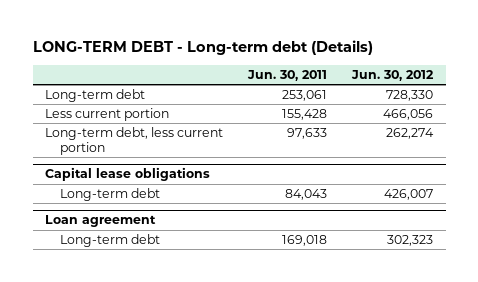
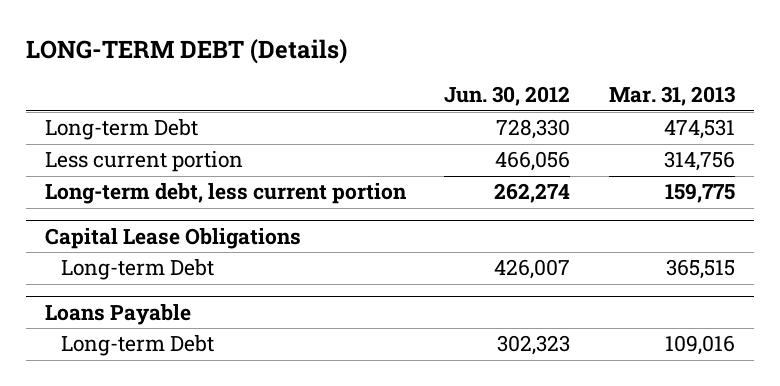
[32,40,373,56] LONG-TERM DEBT - Long-term debt (Details) -> [25,39,347,65] LONG-TERM DEBT (Details)
[247,70,328,82] Jun. 30, 2011 -> none
none -> [608,86,735,107] Mar. 31, 2013
[45,89,146,103] Long-term debt -> [44,119,198,141] Long-term Debt
[45,215,157,228] Loan agreement -> none
[45,167,211,182] Capital lease obligations -> [44,227,301,249] Capital Lease Obligations
[59,188,160,202] Long-term debt -> [60,259,214,281] Long-term Debt
none -> [44,303,191,325] Loans Payable
[59,234,160,248] Long-term debt -> [60,335,214,357] Long-term Debt

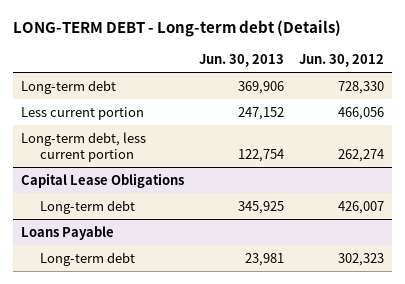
[25,39,347,65] LONG-TERM DEBT (Details) -> [13,20,342,38] LONG-TERM DEBT - Long-term debt (Details)
[608,86,735,107] Mar. 31, 2013 -> none
none -> [199,53,285,67] Jun. 30, 2013
[44,119,198,141] Long-term Debt -> [20,79,116,94] Long-term debt
[60,259,214,281] Long-term Debt -> [40,199,136,214] Long-term debt
[60,335,214,357] Long-term Debt -> [40,251,136,266] Long-term debt

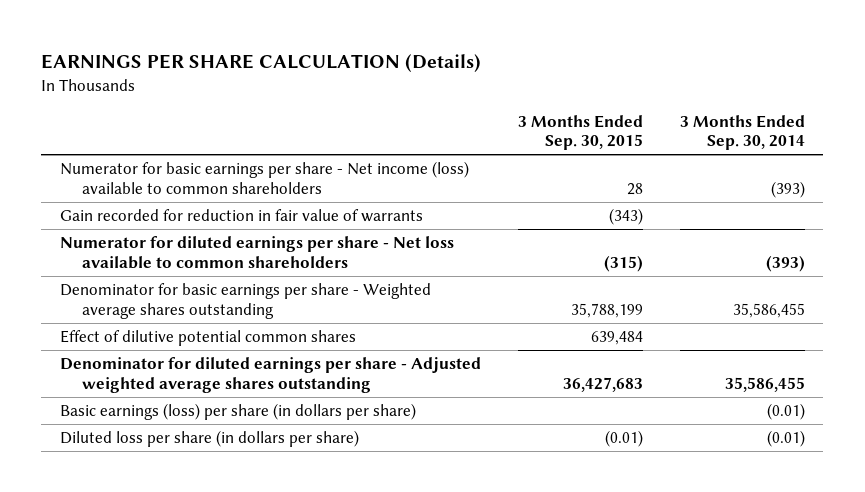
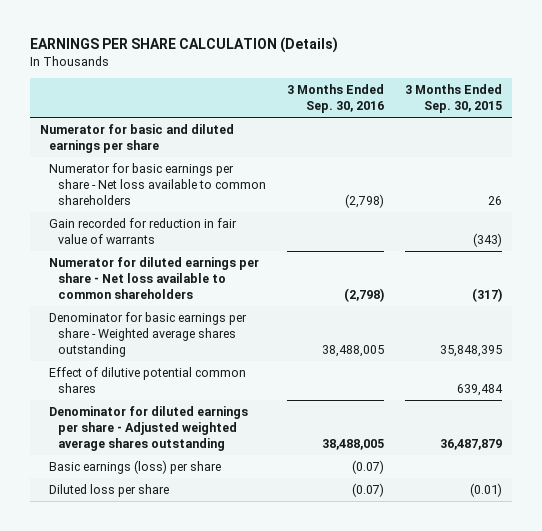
[679,114,805,151] 3 Months Ended Sep. 30, 2014 -> none
none -> [286,83,384,113] 3 Months Ended Sep. 30, 2016
none -> [40,123,235,153] Numerator for basic and diluted earnings per share
[59,161,469,194] Numerator for basic earnings per share - Net income (loss) available to common shareholders -> [49,162,267,205] Numerator for basic earnings per share - Net loss available to common shareholders
[626,182,643,195] 28 -> [487,195,502,205] 26
[603,254,643,272] (315) -> [471,287,502,302] (317)
[570,302,643,318] 35,788,199 -> [439,344,502,357] 35,848,395
[562,376,643,392] 36,427,683 -> [439,438,502,450] 36,487,879
[59,403,416,421] Basic earnings (loss) per share (in dollars per share) -> [49,459,222,474] Basic earnings (loss) per share
[59,430,359,448] Diluted loss per share (in dollars per share) -> [49,483,170,497] Diluted loss per share

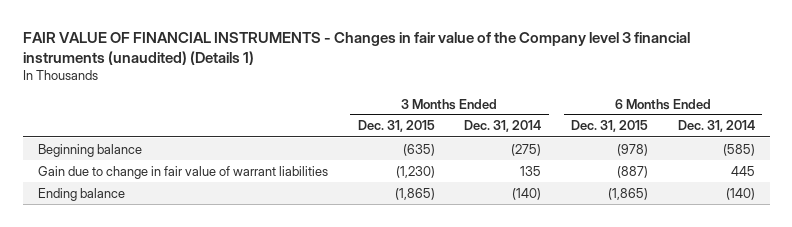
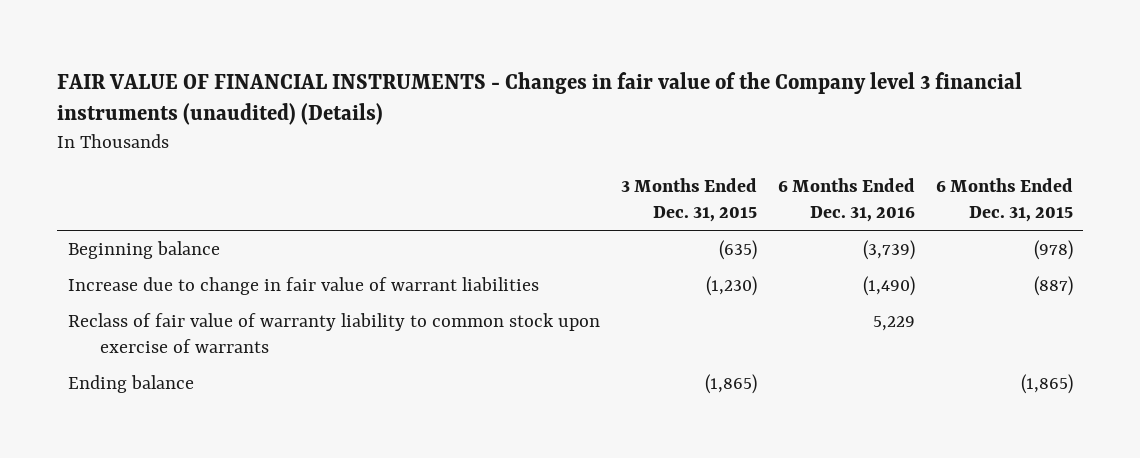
[22,31,690,66] FAIR VALUE OF FINANCIAL INSTRUMENTS - Changes in fair value of the Company level 3 financial instruments (unaudited) (Details 1) -> [57,71,1023,126] FAIR VALUE OF FINANCIAL INSTRUMENTS - Changes in fair value of the Company level 3 financial instruments (unaudited) (Details)
[464,120,542,133] Dec. 31, 2014 -> none
[677,120,755,133] Dec. 31, 2014 -> none
none -> [777,177,915,222] 6 Months Ended Dec. 31, 2016
[37,165,328,179] Gain due to change in fair value of warrant liabilities -> [67,277,539,296] Increase due to change in fair value of warrant liabilities
none -> [67,313,600,353] Reclass of fair value of warranty liability to common stock upon exercise of warrants

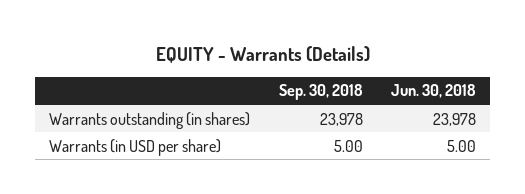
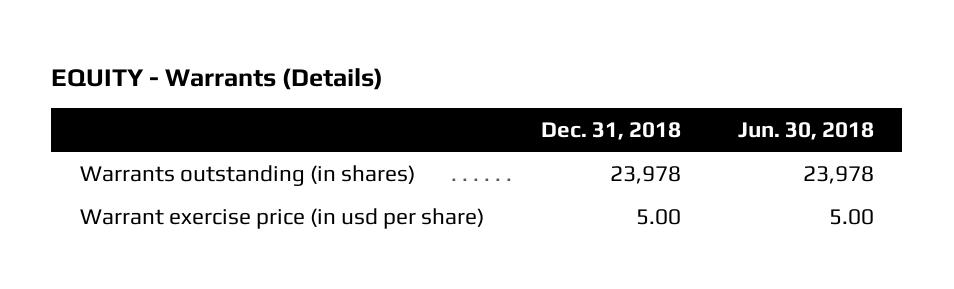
[278,84,363,101] Sep. 30, 2018 -> none
none -> [540,122,681,141] Dec. 31, 2018
[49,138,222,156] Warrants (in USD per share) -> [79,207,484,229] Warrant exercise price (in usd per share)

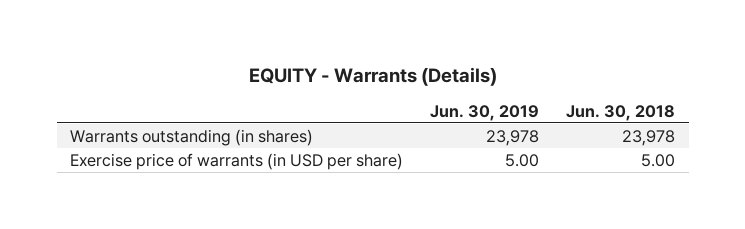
[540,122,681,141] Dec. 31, 2018 -> none
none -> [430,104,540,121] Jun. 30, 2019
[79,207,484,229] Warrant exercise price (in usd per share) -> [70,152,404,170] Exercise price of warrants (in USD per share)

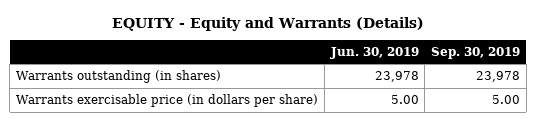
[248,67,497,87] EQUITY - Warrants (Details) -> [112,16,425,31] EQUITY - Equity and Warrants (Details)
[566,104,676,121] Jun. 30, 2018 -> none
none -> [431,46,521,59] Sep. 30, 2019
[70,152,404,170] Exercise price of warrants (in USD per share) -> [15,94,318,108] Warrants exercisable price (in dollars per share)

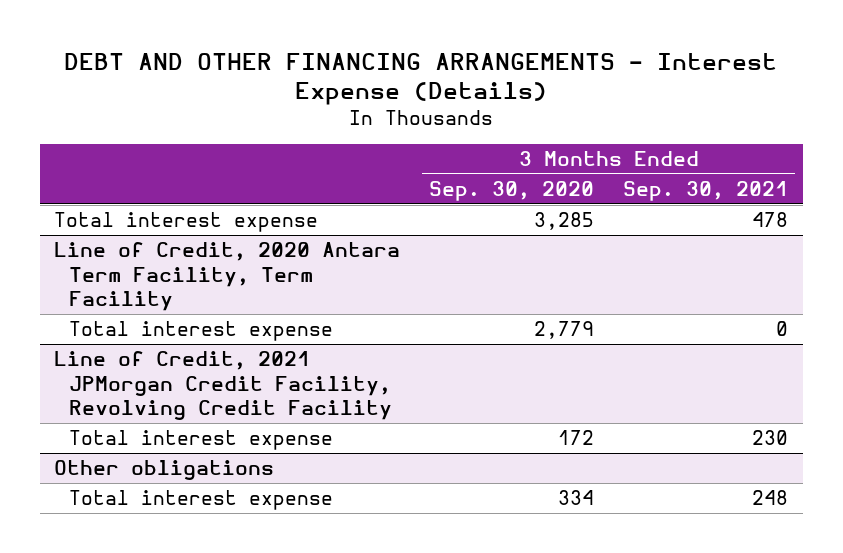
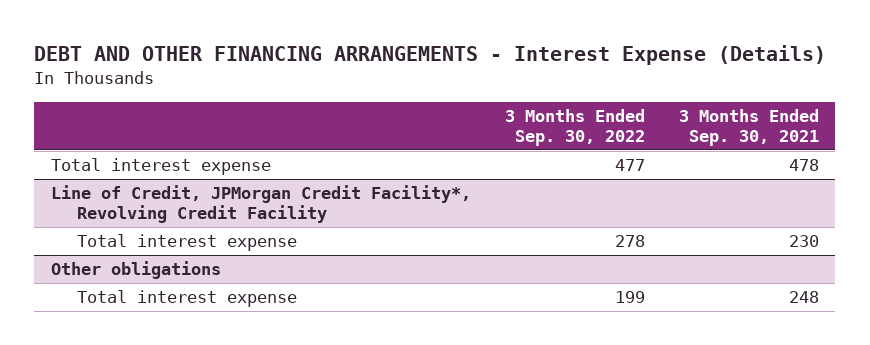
[429,180,595,201] Sep. 30, 2020 -> none
none -> [504,108,645,147] 3 Months Ended Sep. 30, 2022
[54,242,401,312] Line of Credit, 2020 Antara Term Facility, Term Facility -> none
[69,321,334,342] Total interest expense -> none
[54,351,393,421] Line of Credit, 2021 JPMorgan Credit Facility, Revolving Credit Facility -> [51,185,472,224] Line of Credit, JPMorgan Credit Facility*, Revolving Credit Facility

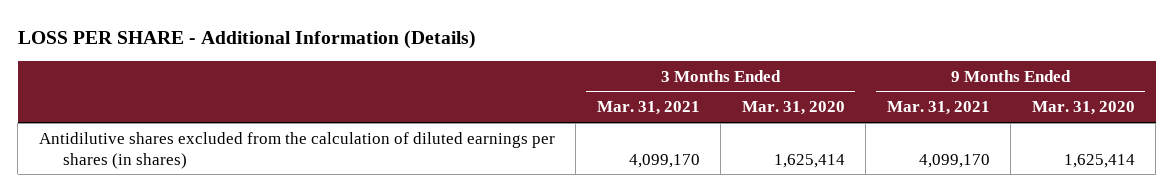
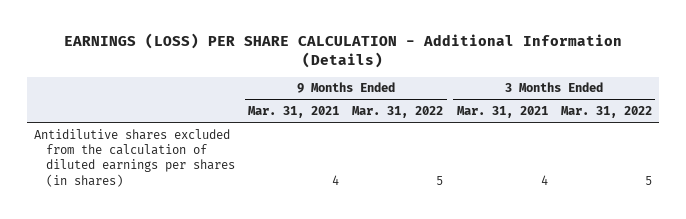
[17,29,476,49] LOSS PER SHARE - Additional Information (Details) -> [63,32,622,68] EARNINGS (LOSS) PER SHARE CALCULATION - Additional Information (Details)
[741,101,845,116] Mar. 31, 2020 -> none
[1031,101,1135,116] Mar. 31, 2020 -> none
none -> [352,105,444,118] Mar. 31, 2022
none -> [561,105,653,118] Mar. 31, 2022
[628,153,700,168] 4,099,170 -> [540,174,548,185] 4
[918,153,990,168] 4,099,170 -> [331,174,339,185] 4

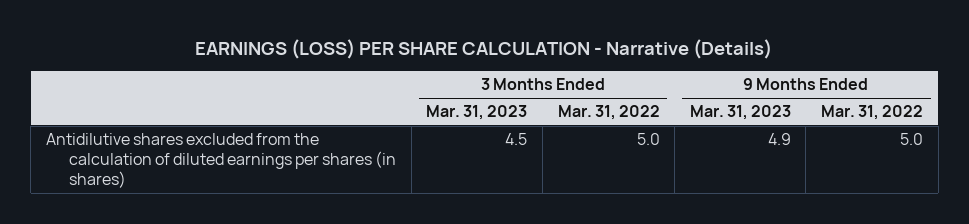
[63,32,622,68] EARNINGS (LOSS) PER SHARE CALCULATION - Additional Information (Details) -> [195,39,773,60] EARNINGS (LOSS) PER SHARE CALCULATION - Narrative (Details)
[247,105,339,118] Mar. 31, 2021 -> none
[456,105,548,118] Mar. 31, 2021 -> none
none -> [426,105,528,121] Mar. 31, 2023
none -> [689,105,791,121] Mar. 31, 2023
[436,175,444,185] 5 -> [900,133,924,146] 5.0
[645,175,653,185] 5 -> [636,133,660,146] 5.0

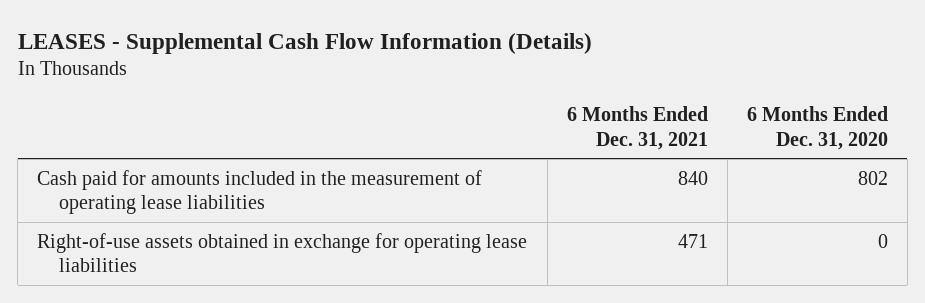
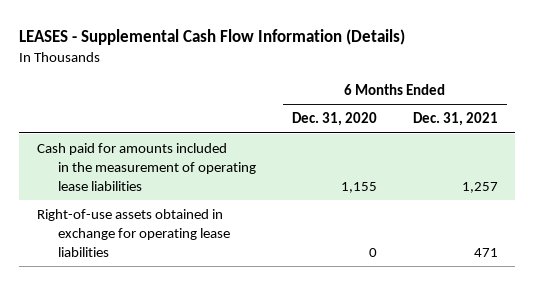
[677,170,708,185] 840 -> [461,182,498,194] 1,257
[857,170,888,185] 802 -> [340,182,377,194] 1,155

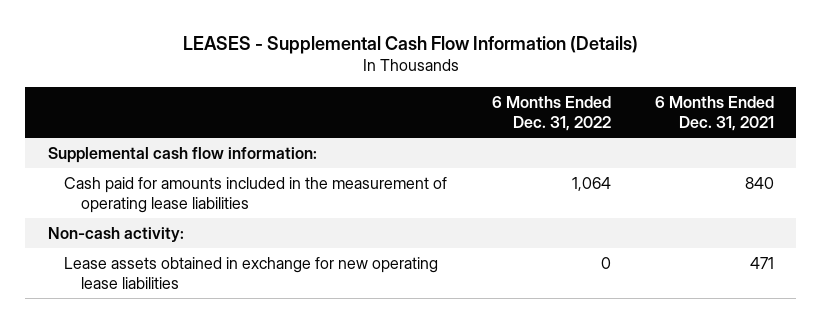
[291,112,377,127] Dec. 31, 2020 -> none
none -> [491,96,611,131] 6 Months Ended Dec. 31, 2022
none -> [47,146,317,163] Supplemental cash flow information:
[461,182,498,194] 1,257 -> [744,176,774,189] 840
none -> [47,226,184,242] Non-cash activity:
[36,208,231,258] Right-of-use assets obtained in exchange for operating lease liabilities -> [64,256,439,289] Lease assets obtained in exchange for new operating lease liabilities

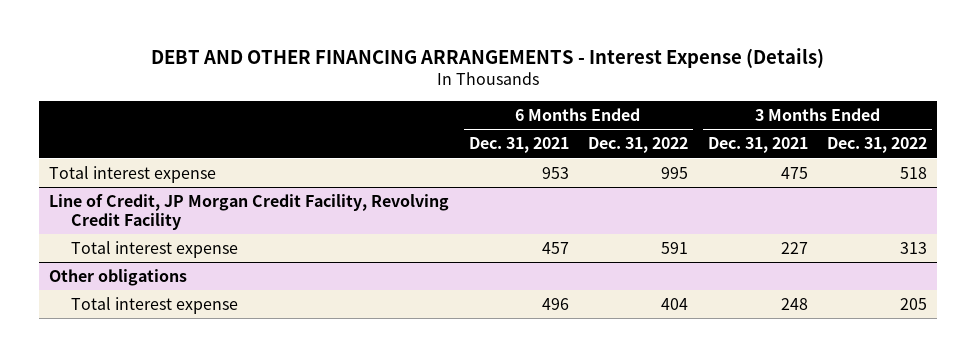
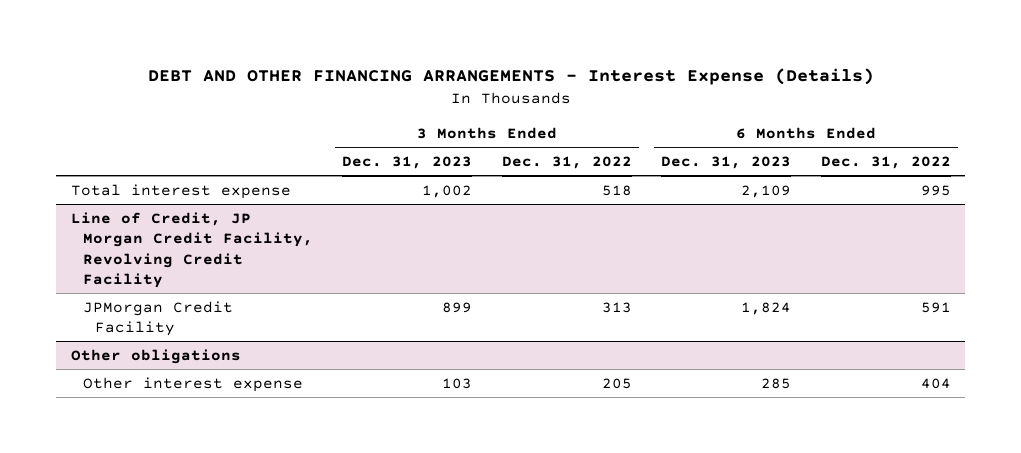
[468,137,569,154] Dec. 31, 2021 -> none
[707,137,808,154] Dec. 31, 2021 -> none
none -> [342,156,473,170] Dec. 31, 2023
none -> [661,156,792,170] Dec. 31, 2023
[71,240,239,258] Total interest expense -> [82,300,233,337] JPMorgan Credit Facility
[71,296,239,314] Total interest expense -> [82,376,303,392] Other interest expense

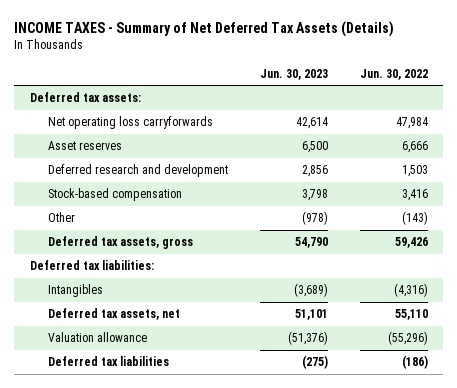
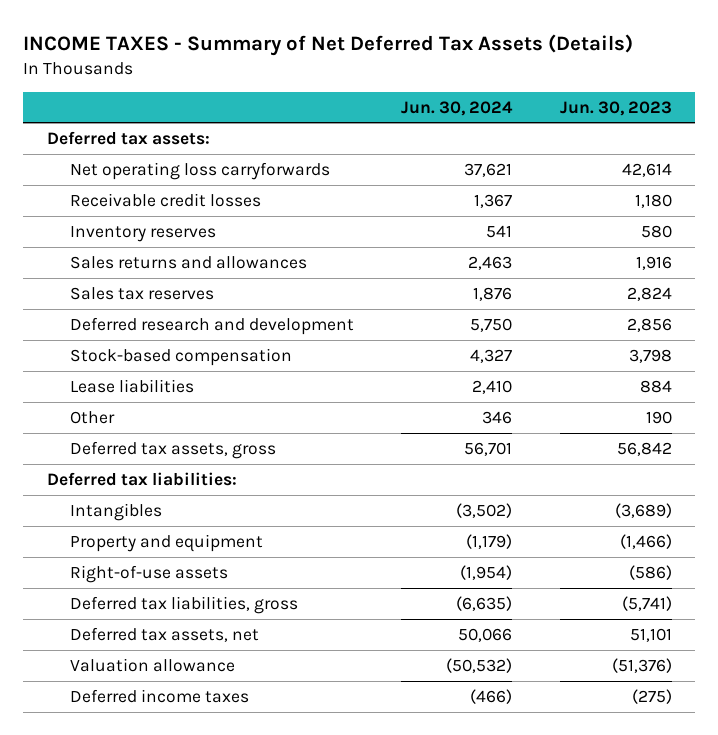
[359,68,428,80] Jun. 30, 2022 -> none
none -> [401,100,514,116] Jun. 30, 2024
[48,141,123,151] Asset reserves -> none
none -> [69,192,261,207] Receivable credit losses
none -> [69,225,216,242] Inventory reserves
none -> [69,255,307,269] Sales returns and allowances
none -> [69,286,214,300] Sales tax reserves
none -> [69,378,194,393] Lease liabilities
[301,211,328,226] (978) -> [645,410,672,424] 190
[294,237,328,249] 54,790 -> [616,441,672,456] 56,842
none -> [69,533,263,552] Property and equipment
none -> [69,564,228,583] Right-of-use assets
none -> [69,595,298,614] Deferred tax liabilities, gross
[48,356,170,367] Deferred tax liabilities -> [69,688,249,703] Deferred income taxes

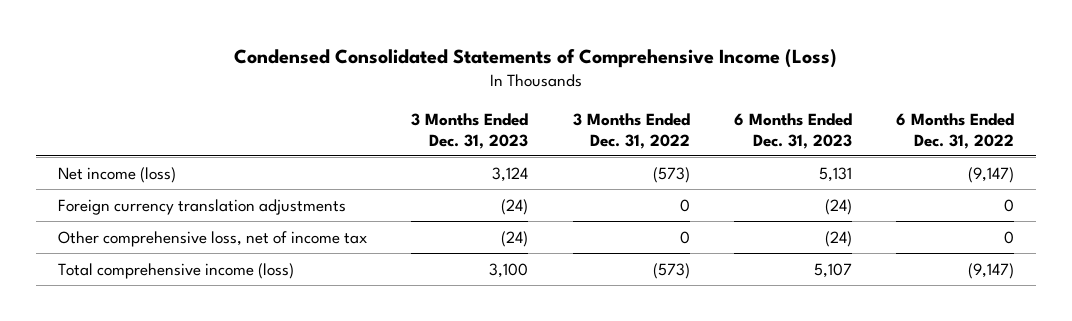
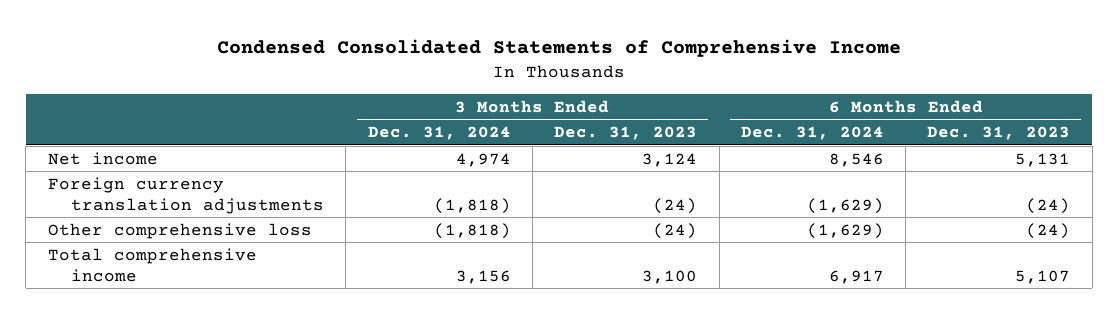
[234,48,838,68] Condensed Consolidated Statements of Comprehensive Income (Loss) -> [217,39,902,58] Condensed Consolidated Statements of Comprehensive Income
[572,112,690,149] 3 Months Ended Dec. 31, 2022 -> none
[896,112,1015,149] 6 Months Ended Dec. 31, 2022 -> none
none -> [367,126,511,141] Dec. 31, 2024
none -> [740,126,884,141] Dec. 31, 2024
[58,166,177,183] Net income (loss) -> [47,151,158,165] Net income
[58,230,368,247] Other comprehensive loss, net of income tax -> [47,222,312,239] Other comprehensive loss
[58,262,295,279] Total comprehensive income (loss) -> [47,247,257,282] Total comprehensive income

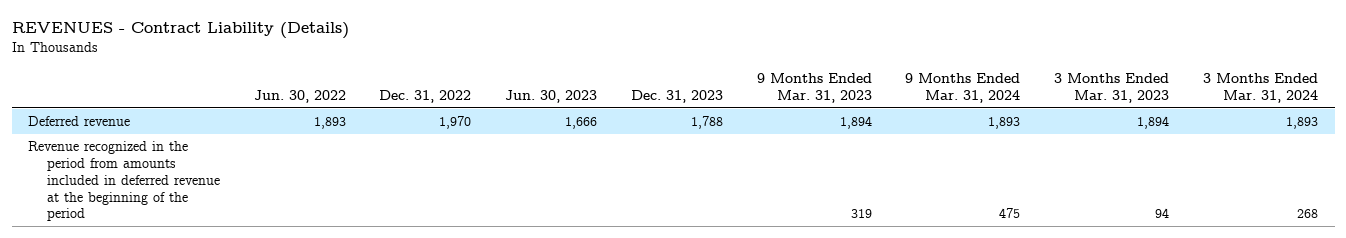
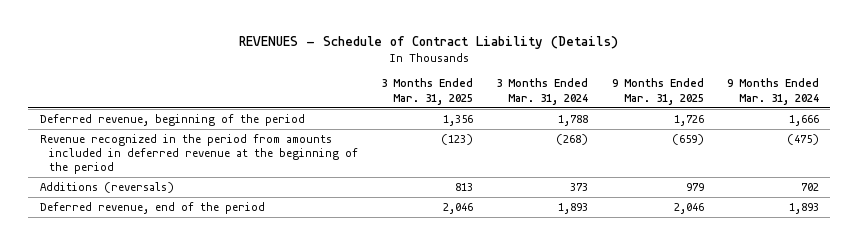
[11,22,349,40] REVENUES - Contract Liability (Details) -> [239,36,619,50] REVENUES - Schedule of Contract Liability (Details)
[253,89,346,103] Jun. 30, 2022 -> none
[379,89,472,103] Dec. 31, 2022 -> none
[505,89,598,103] Jun. 30, 2023 -> none
[630,89,723,103] Dec. 31, 2023 -> none
[756,73,872,103] 9 Months Ended Mar. 31, 2023 -> none
[1054,73,1170,103] 3 Months Ended Mar. 31, 2023 -> none
none -> [381,78,474,105] 3 Months Ended Mar. 31, 2025
none -> [611,78,704,105] 9 Months Ended Mar. 31, 2025
[28,116,131,127] Deferred revenue -> [39,113,305,126] Deferred revenue, beginning of the period
[988,117,1021,130] 1,893 -> [788,114,819,126] 1,666
[1285,117,1318,130] 1,893 -> [558,114,589,126] 1,788
[999,208,1021,219] 475 -> [786,133,819,145] (475)
[1296,209,1318,219] 268 -> [556,133,589,145] (268)
none -> [39,181,174,193] Additions (reversals)
none -> [39,201,265,214] Deferred revenue, end of the period

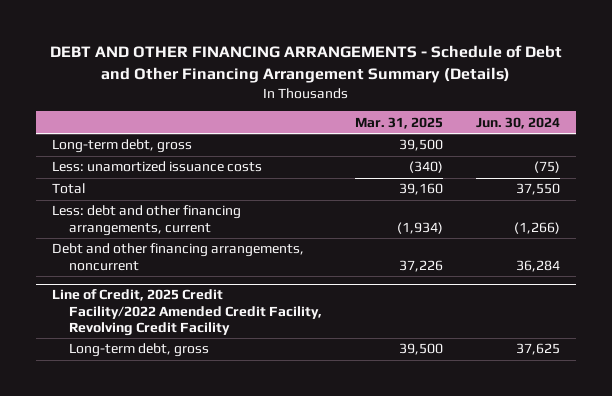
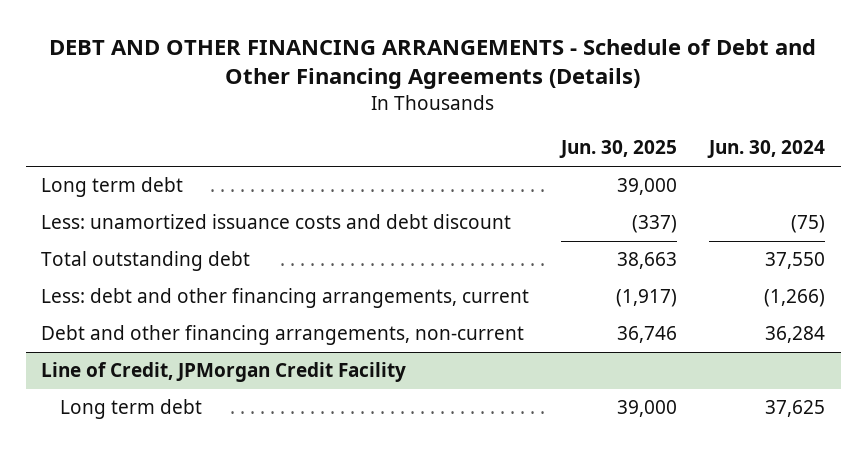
[50,45,563,83] DEBT AND OTHER FINANCING ARRANGEMENTS - Schedule of Debt and Other Financing Arrangement Summary (Details) -> [49,39,817,90] DEBT AND OTHER FINANCING ARRANGEMENTS - Schedule of Debt and Other Financing Agreements (Details)
[355,116,444,129] Mar. 31, 2025 -> none
none -> [559,140,678,159] Jun. 30, 2025
[52,139,193,154] Long-term debt, gross -> [41,177,184,198] Long term debt
[52,161,263,173] Less: unamortized issuance costs -> [41,214,512,230] Less: unamortized issuance costs and debt discount
[52,183,86,195] Total -> [41,251,251,272] Total outstanding debt
[52,289,323,336] Line of Credit, 2025 Credit Facility/2022 Amended Credit Facility, Revolving Credit Facility -> none
[52,243,305,271] Debt and other financing arrangements, noncurrent -> [41,325,525,346] Debt and other financing arrangements, non-current
none -> [41,362,407,383] Line of Credit, JPMorgan Credit Facility
[69,343,210,358] Long-term debt, gross -> [60,399,203,420] Long term debt

